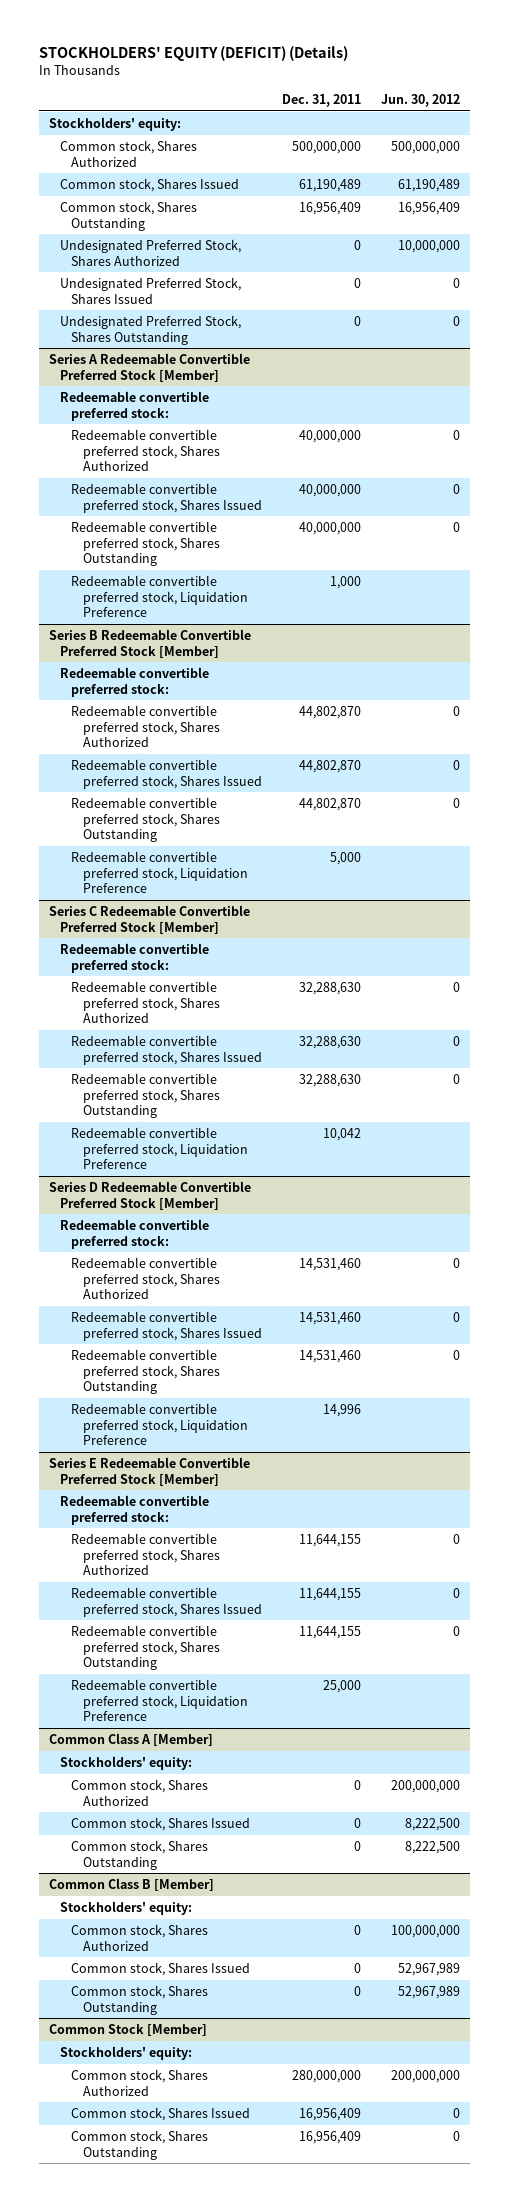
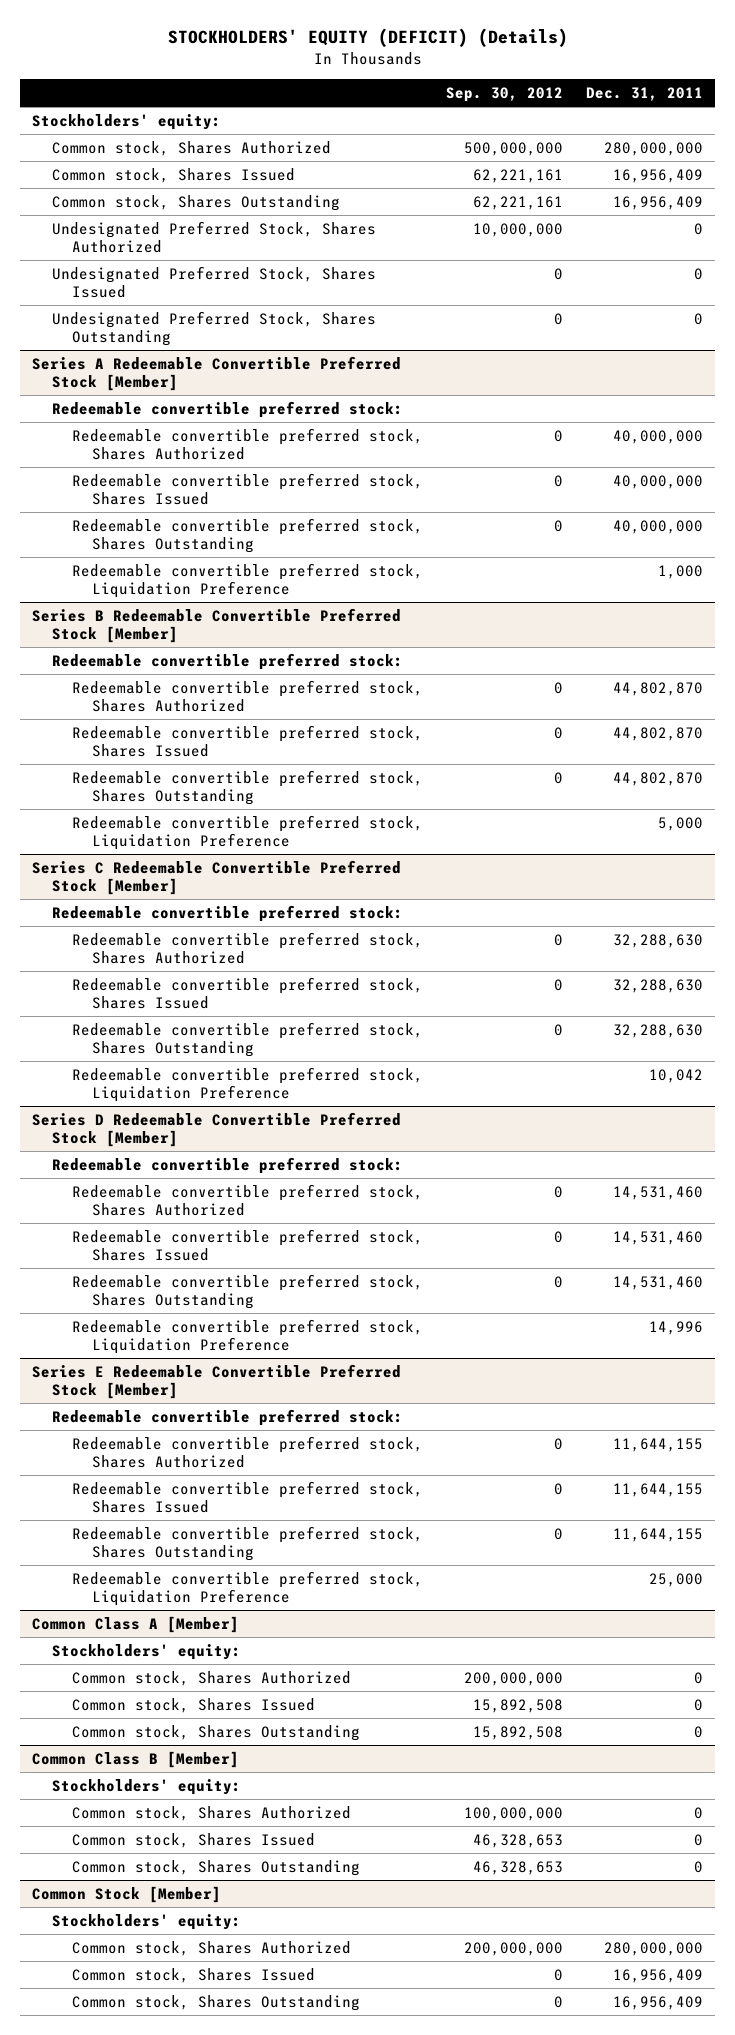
[380,93,460,107] Jun. 30, 2012 -> none
none -> [446,86,564,102] Sep. 30, 2012
[291,140,361,154] 500,000,000 -> [604,141,704,156] 280,000,000
[298,178,361,192] 61,190,489 -> [613,168,704,183] 16,956,409

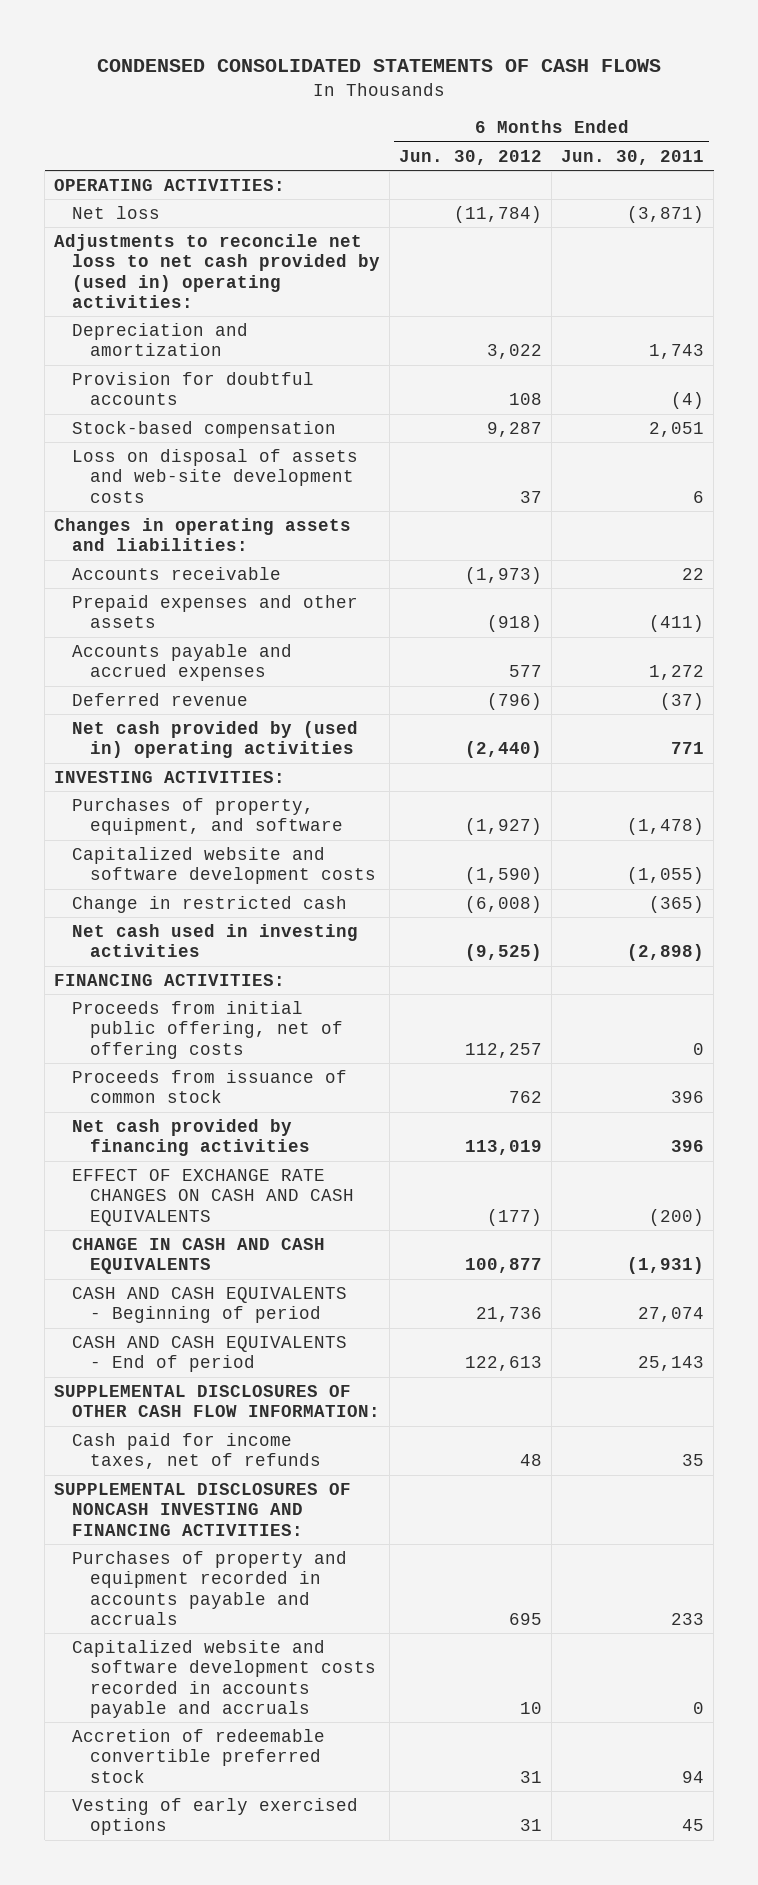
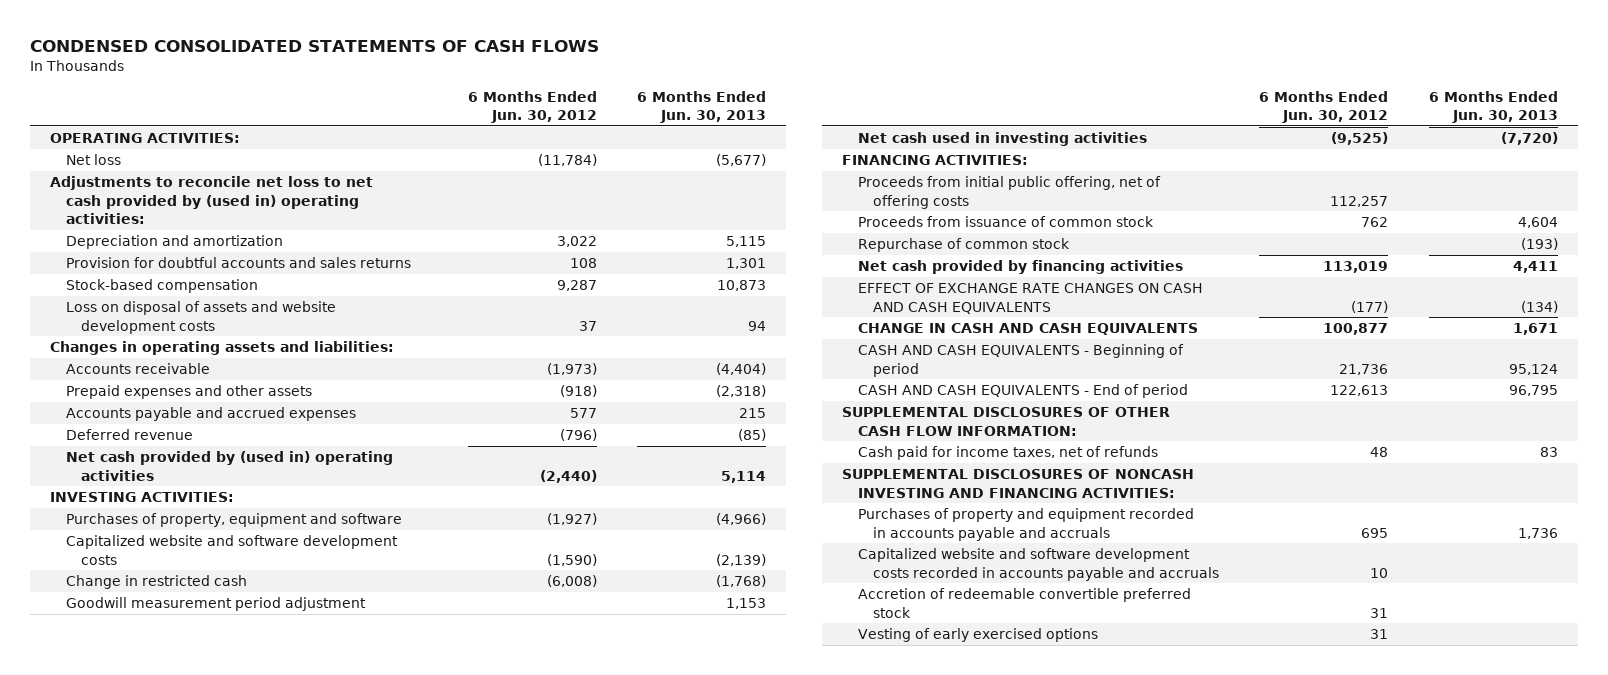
[561,149,705,165] Jun. 30, 2011 -> none
none -> [637,90,767,123] 6 Months Ended Jun. 30, 2013
[71,371,314,406] Provision for doubtful accounts -> [65,257,411,269] Provision for doubtful accounts and sales returns
[71,448,358,503] Loss on disposal of assets and web-site development costs -> [65,301,336,334] Loss on disposal of assets and website development costs
[71,797,343,836] Purchases of property, equipment, and software -> [65,513,402,528] Purchases of property, equipment and software
none -> [65,597,366,612] Goodwill measurement period adjustment
none -> [857,238,1070,253] Repurchase of common stock

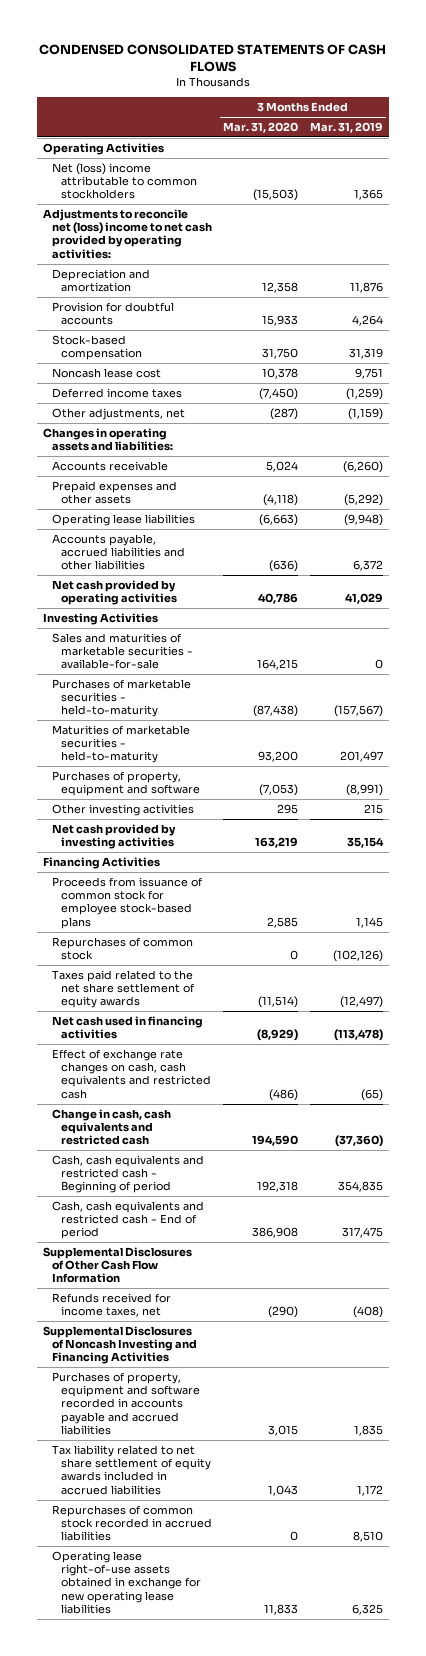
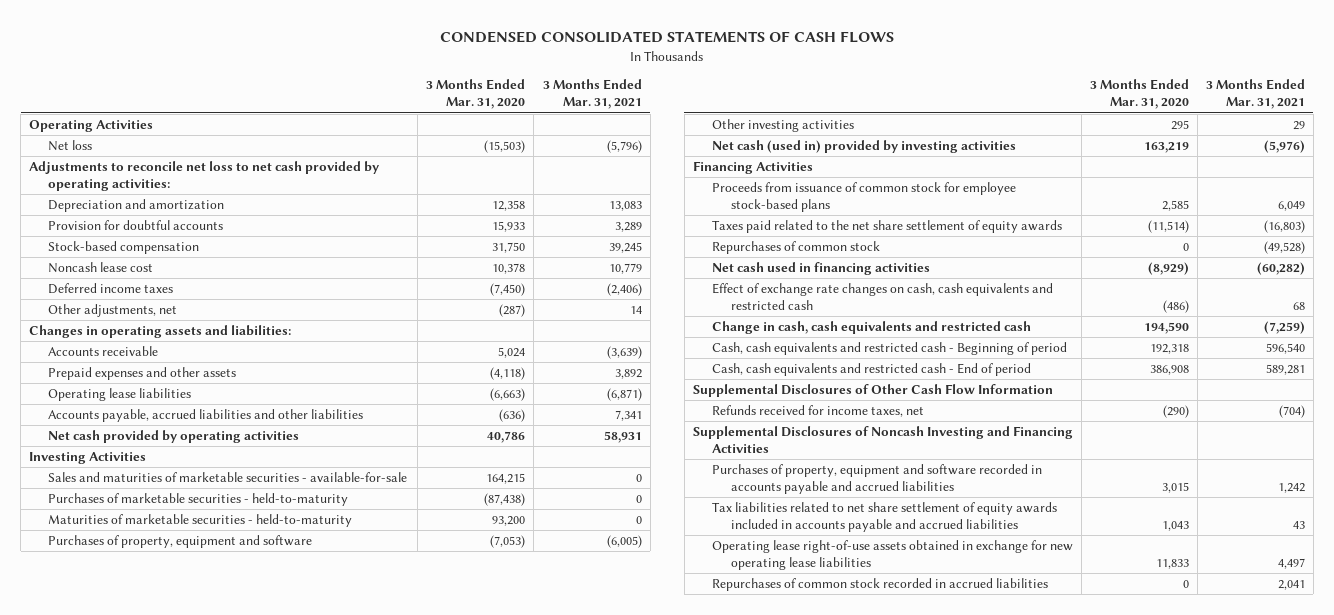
[309,121,383,133] Mar. 31, 2019 -> none
none -> [542,79,642,110] 3 Months Ended Mar. 31, 2021
[51,162,197,200] Net (loss) income attributable to common stockholders -> [48,140,93,152] Net loss
[42,208,212,259] Adjustments to reconcile net (loss) income to net cash provided by operating activities: -> [29,161,380,192] Adjustments to reconcile net loss to net cash provided by operating activities:
[51,823,176,850] Net cash provided by investing activities -> [711,140,1016,154] Net cash (used in) provided by investing activities
[51,936,193,961] Repurchases of common stock -> [711,241,880,255] Repurchases of common stock
[51,1444,211,1495] Tax liability related to net share settlement of equity awards included in accrued liabilities -> [711,502,1057,533] Tax liabilities related to net share settlement of equity awards included in accounts payable and accrued liabilities
[51,1504,212,1542] Repurchases of common stock recorded in accrued liabilities -> [711,578,1048,592] Repurchases of common stock recorded in accrued liabilities

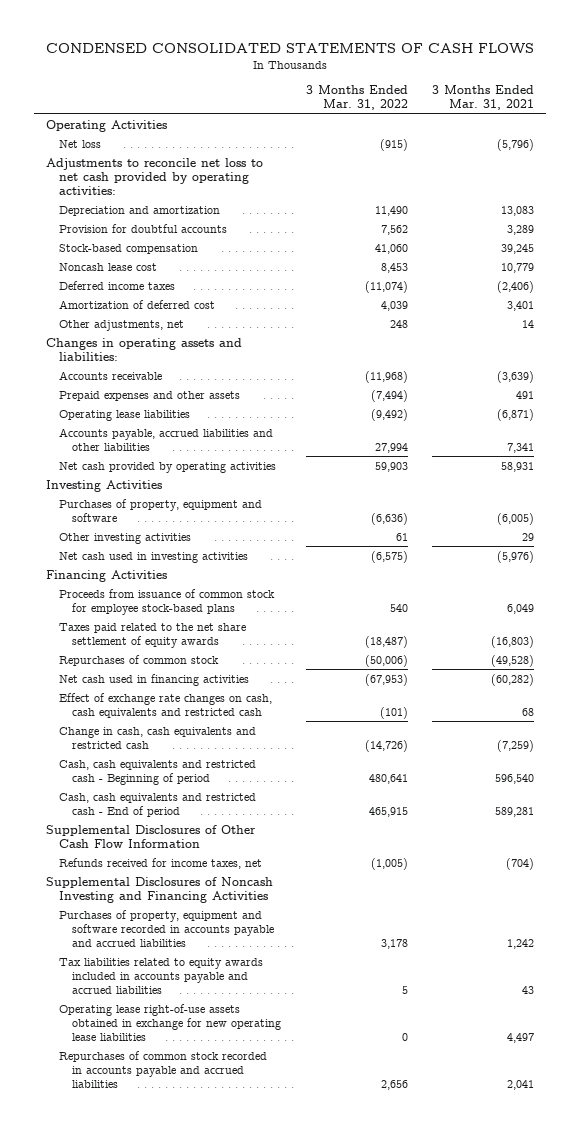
[426,79,526,110] 3 Months Ended Mar. 31, 2020 -> none
none -> [305,85,408,111] 3 Months Ended Mar. 31, 2022
none -> [59,299,216,309] Amortization of deferred cost
[614,369,642,380] 3,892 -> [515,390,534,399] 491
[48,472,408,483] Sales and maturities of marketable securities - available-for-sale -> none
[48,493,349,507] Purchases of marketable securities - held-to-maturity -> none
[48,514,353,528] Maturities of marketable securities - held-to-maturity -> none
[711,140,1016,154] Net cash (used in) provided by investing activities -> [59,551,249,563] Net cash used in investing activities
[711,502,1057,533] Tax liabilities related to net share settlement of equity awards included in accounts payable and accrued liabilities -> [59,957,264,994] Tax liabilities related to equity awards included in accounts payable and accrued liabilities
[711,578,1048,592] Repurchases of common stock recorded in accrued liabilities -> [59,1050,268,1088] Repurchases of common stock recorded in accounts payable and accrued liabilities

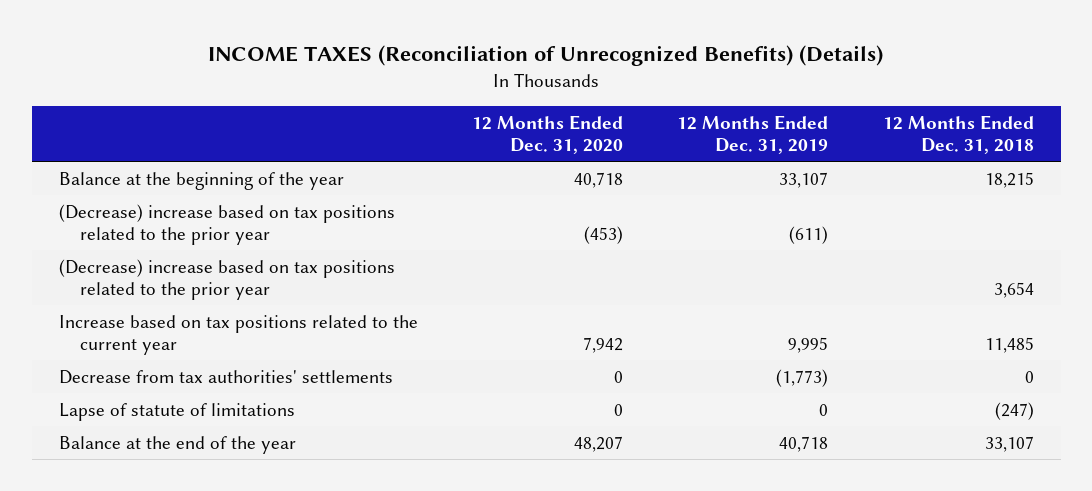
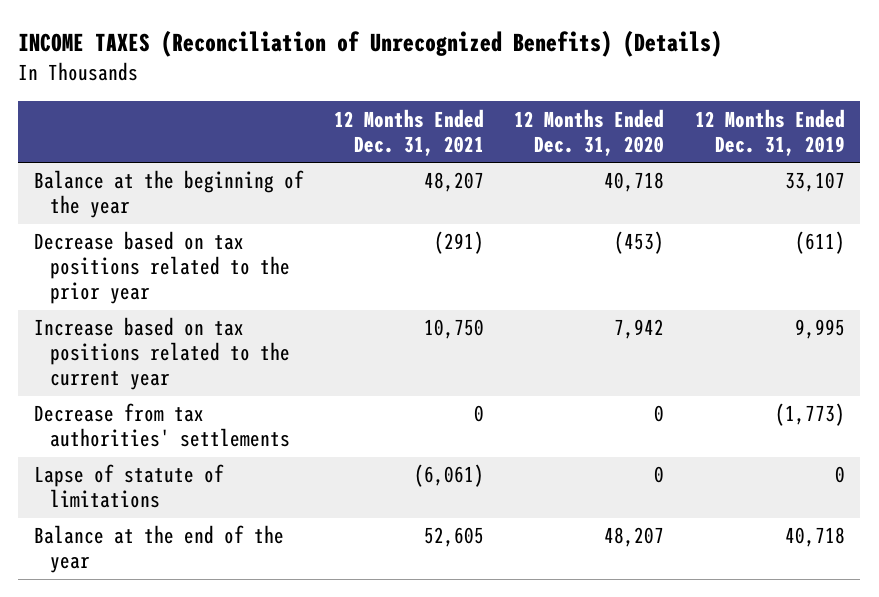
[882,114,1034,154] 12 Months Ended Dec. 31, 2018 -> none
none -> [334,108,485,156] 12 Months Ended Dec. 31, 2021
[58,258,395,300] (Decrease) increase based on tax positions related to the prior year -> none
[58,203,395,245] (Decrease) increase based on tax positions related to the prior year -> [33,231,290,305] Decrease based on tax positions related to the prior year

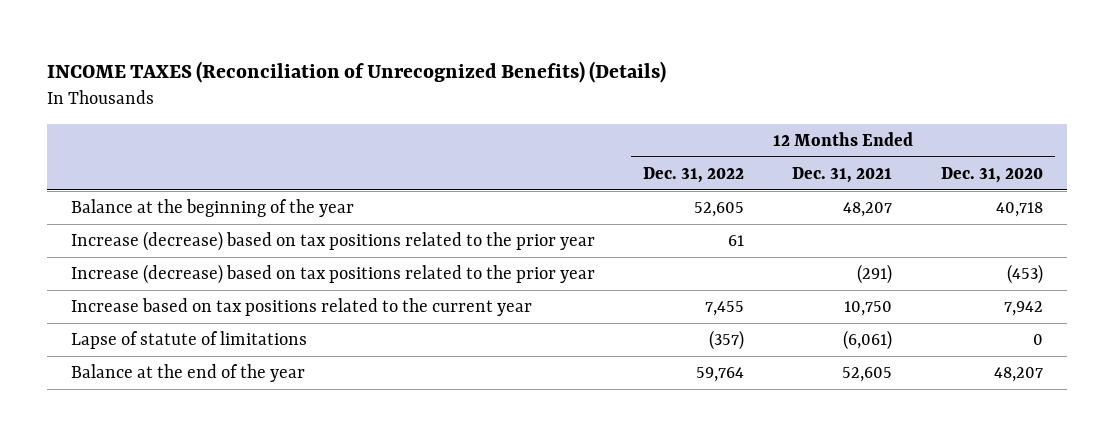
[694,108,845,156] 12 Months Ended Dec. 31, 2019 -> none
none -> [643,167,745,184] Dec. 31, 2022
none -> [71,231,596,252] Increase (decrease) based on tax positions related to the prior year
[33,231,290,305] Decrease based on tax positions related to the prior year -> [71,264,596,285] Increase (decrease) based on tax positions related to the prior year
[33,403,290,448] Decrease from tax authorities' settlements -> none

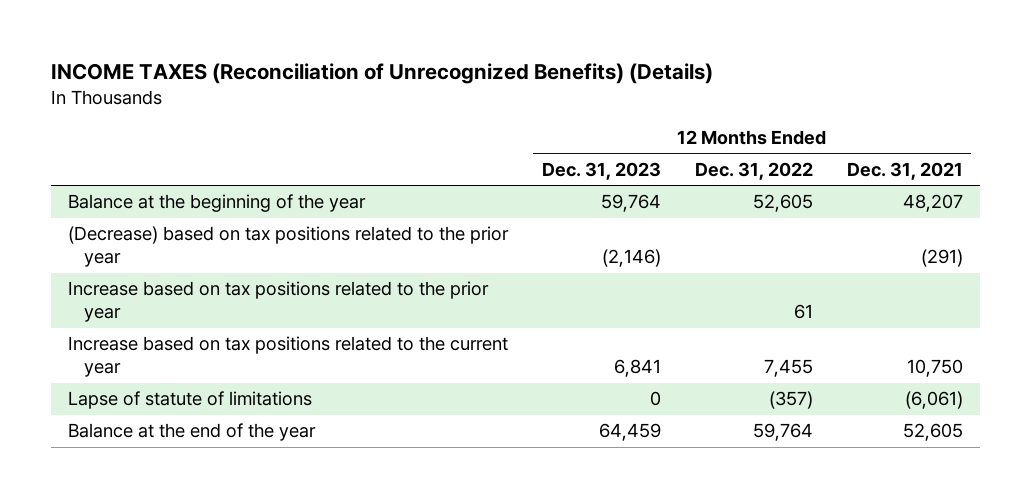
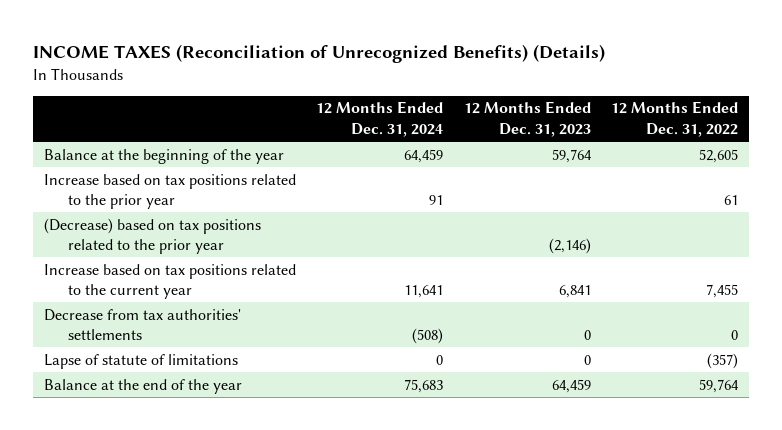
[846,162,963,181] Dec. 31, 2021 -> none
none -> [316,101,444,138] 12 Months Ended Dec. 31, 2024
[67,226,509,268] (Decrease) based on tax positions related to the prior year -> [43,217,261,255] (Decrease) based on tax positions related to the prior year
none -> [43,308,241,341] Decrease from tax authorities' settlements

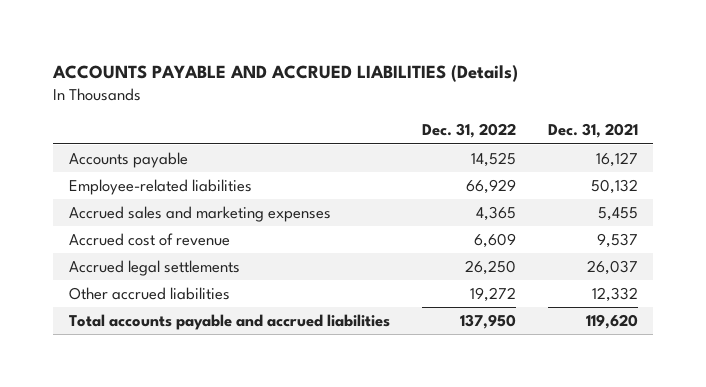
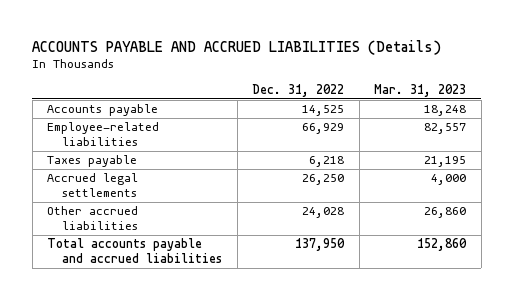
[547,123,638,139] Dec. 31, 2021 -> none
none -> [374,84,467,98] Mar. 31, 2023
[68,206,331,223] Accrued sales and marketing expenses -> none
[68,233,230,247] Accrued cost of revenue -> none
none -> [47,155,138,168] Taxes payable
[469,287,516,303] 19,272 -> [302,207,345,219] 24,028

